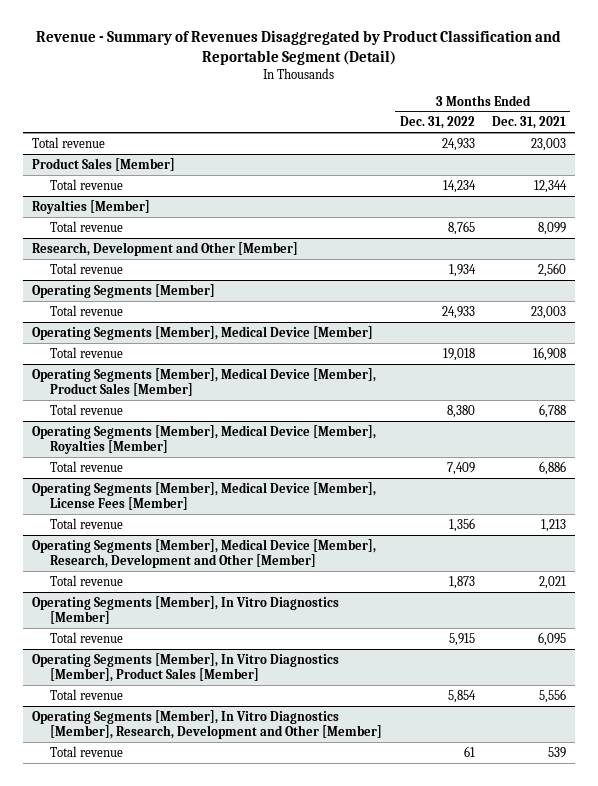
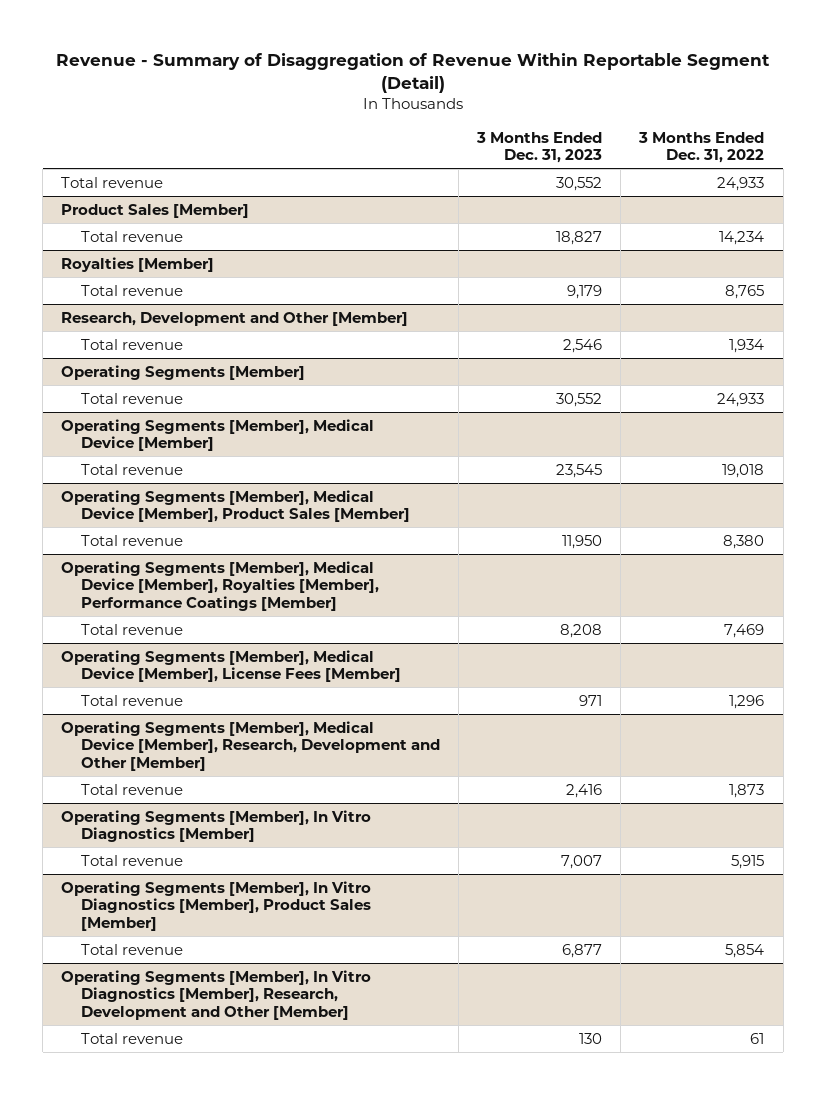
[35,30,561,65] Revenue - Summary of Revenues Disaggregated by Product Classification and Reportable Segment (Detail) -> [55,52,770,94] Revenue - Summary of Disaggregation of Revenue Within Reportable Segment (Detail)
[492,116,567,130] Dec. 31, 2021 -> none
none -> [476,131,603,164] 3 Months Ended Dec. 31, 2023
[31,424,376,455] Operating Segments [Member], Medical Device [Member], Royalties [Member] -> [61,560,379,611] Operating Segments [Member], Medical Device [Member], Royalties [Member], Performance Coatings [Member]
[446,461,475,475] 7,409 -> [724,623,765,638] 7,469
[448,517,475,532] 1,356 -> [729,694,765,709] 1,296

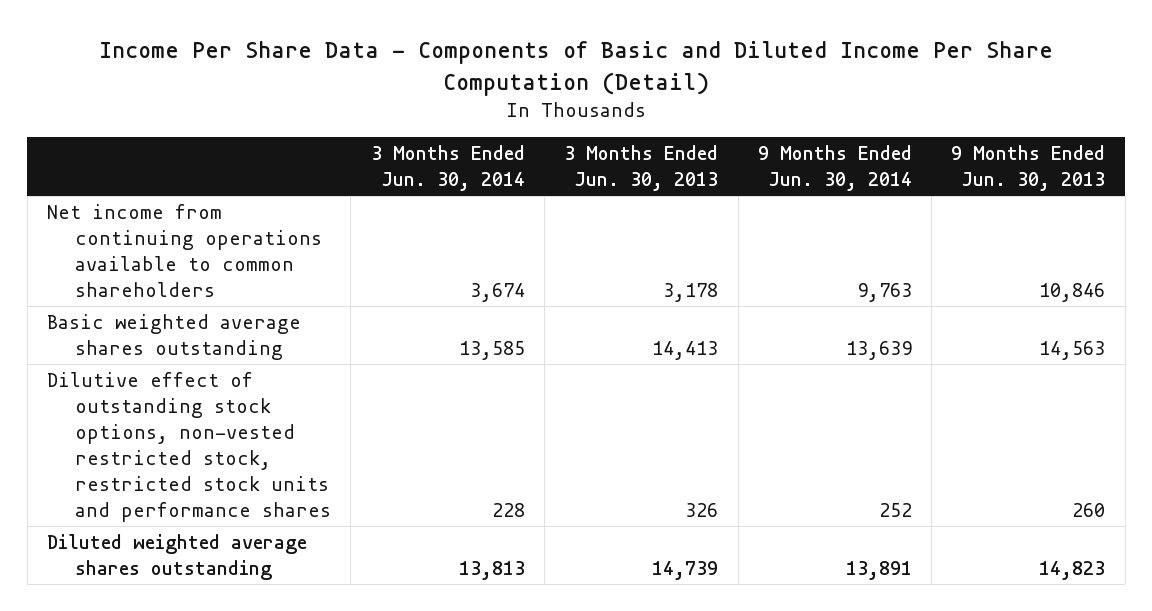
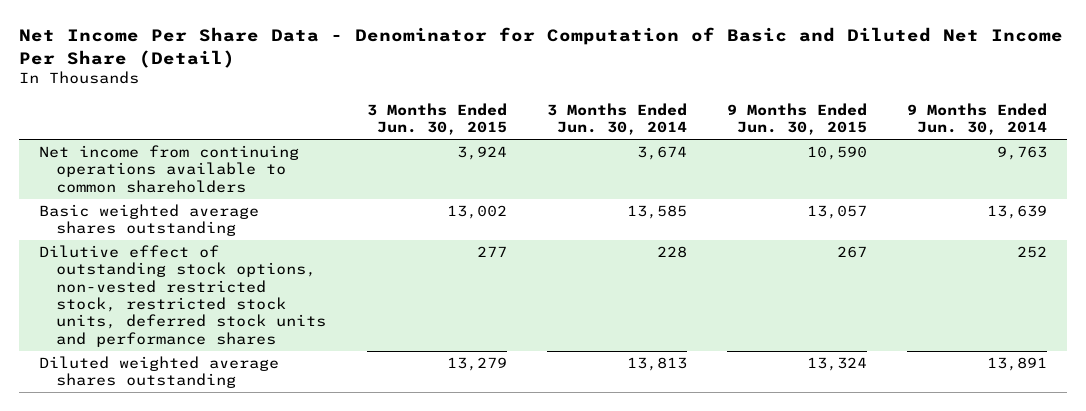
[99,41,1054,96] Income Per Share Data - Components of Basic and Diluted Income Per Share Computation (Detail) -> [18,27,1063,68] Net Income Per Share Data - Denominator for Computation of Basic and Diluted Net Income Per Share (Detail)
[564,145,719,192] 3 Months Ended Jun. 30, 2013 -> none
[951,145,1106,192] 9 Months Ended Jun. 30, 2013 -> none
none -> [366,102,507,136] 3 Months Ended Jun. 30, 2015
none -> [726,102,867,136] 9 Months Ended Jun. 30, 2015
[46,371,332,523] Dilutive effect of outstanding stock options, non-vested restricted stock, restricted stock units and performance shares -> [38,245,327,347] Dilutive effect of outstanding stock options, non-vested restricted stock, restricted stock units, deferred stock units and performance shares

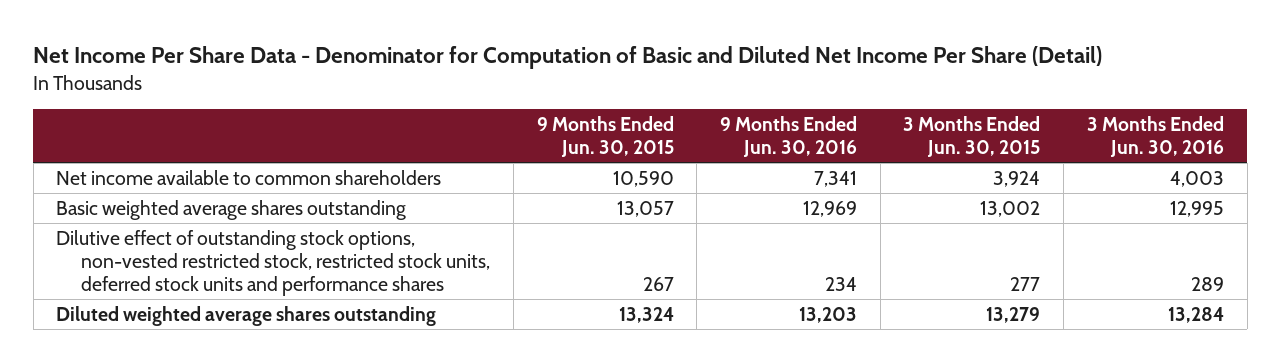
[546,102,687,136] 3 Months Ended Jun. 30, 2014 -> none
[907,102,1048,136] 9 Months Ended Jun. 30, 2014 -> none
none -> [719,116,857,158] 9 Months Ended Jun. 30, 2016
none -> [1086,116,1224,158] 3 Months Ended Jun. 30, 2016
[38,145,299,193] Net income from continuing operations available to common shareholders -> [56,169,442,185] Net income available to common shareholders

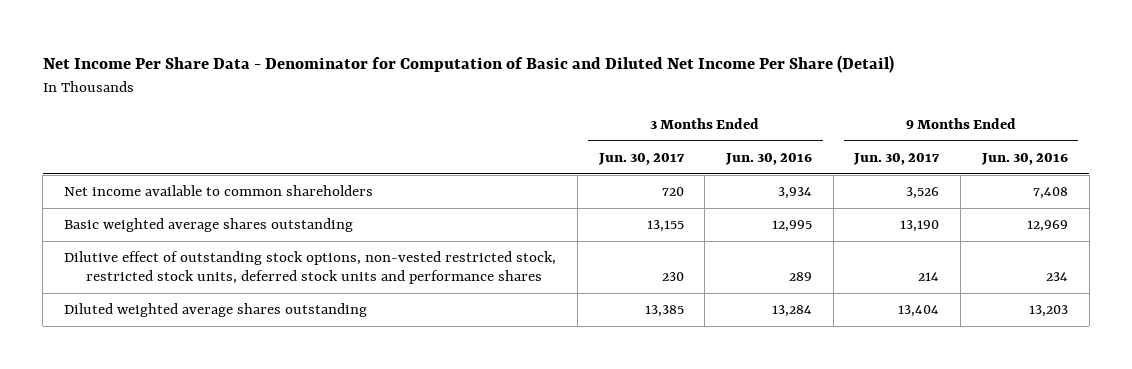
[536,116,674,158] 9 Months Ended Jun. 30, 2015 -> none
[903,116,1041,158] 3 Months Ended Jun. 30, 2015 -> none
none -> [597,153,685,166] Jun. 30, 2017
none -> [853,153,941,166] Jun. 30, 2017
[813,170,857,187] 7,341 -> [1032,187,1068,200] 7,408
[1169,170,1224,187] 4,003 -> [778,187,813,200] 3,934

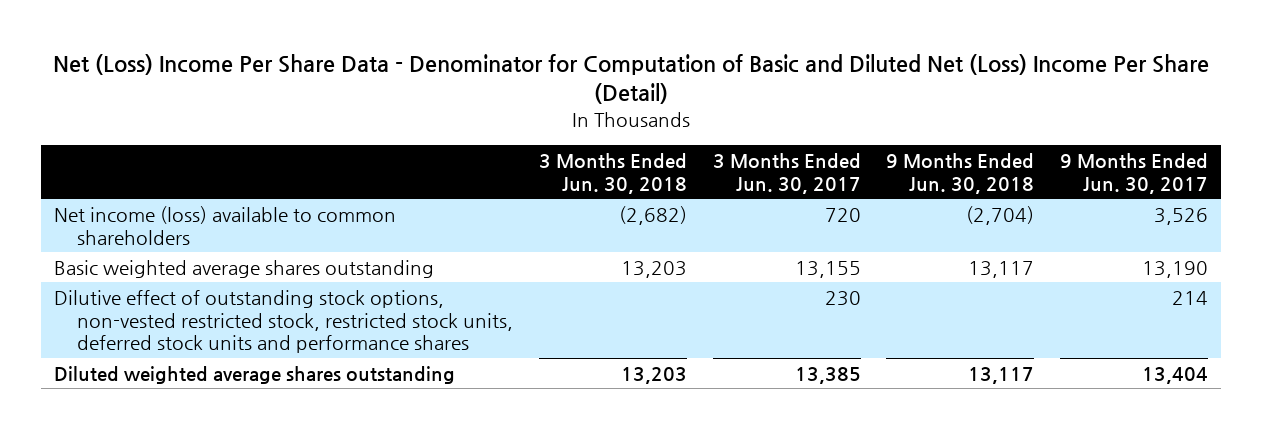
[42,54,894,73] Net Income Per Share Data - Denominator for Computation of Basic and Diluted Net Income Per Share (Detail) -> [53,53,1210,105] Net (Loss) Income Per Share Data - Denominator for Computation of Basic and Diluted Net (Loss) Income Per Share (Detail)
[725,153,813,166] Jun. 30, 2016 -> none
[980,153,1068,166] Jun. 30, 2016 -> none
none -> [538,153,687,194] 3 Months Ended Jun. 30, 2018
none -> [886,153,1035,194] 9 Months Ended Jun. 30, 2018
[64,185,374,197] Net income available to common shareholders -> [54,205,397,245] Net income (loss) available to common shareholders

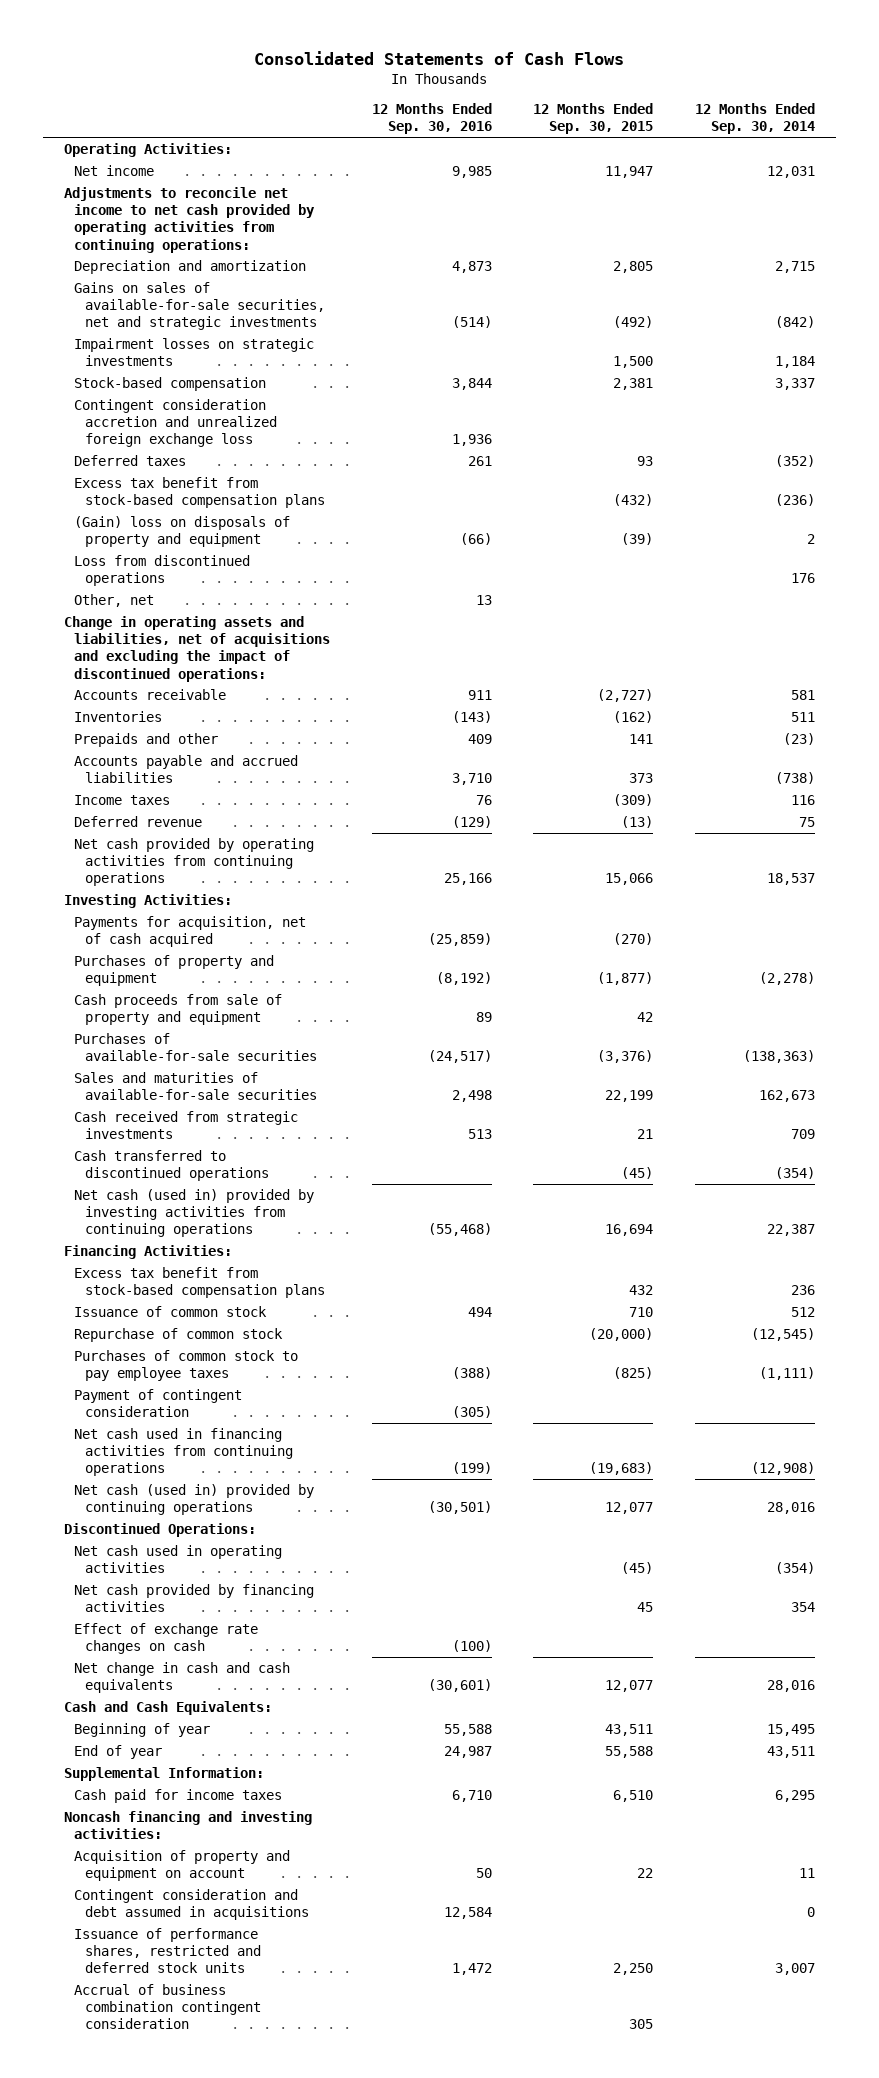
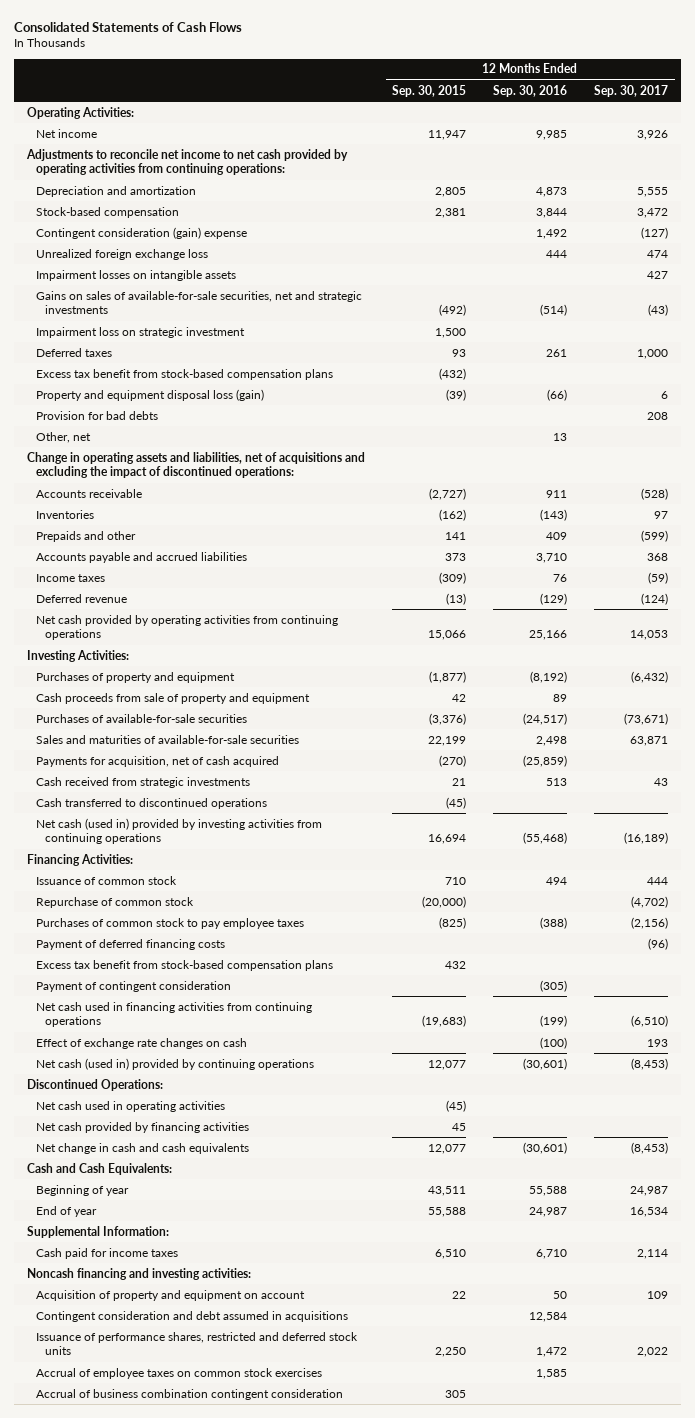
[695,103,816,135] 12 Months Ended Sep. 30, 2014 -> none
none -> [593,84,668,97] Sep. 30, 2017
[74,337,315,367] Impairment losses on strategic investments -> none
[74,398,277,448] Contingent consideration accretion and unrealized foreign exchange loss -> [36,226,248,239] Contingent consideration (gain) expense
[451,434,492,447] 1,936 -> [536,228,568,239] 1,492
none -> [36,248,209,260] Unrealized foreign exchange loss
none -> [36,269,237,281] Impairment losses on intangible assets
[74,281,325,331] Gains on sales of available-for-sale securities, net and strategic investments -> [36,290,363,315] Gains on sales of available-for-sale securities, net and strategic investments
none -> [36,326,246,338] Impairment loss on strategic investment
[74,554,251,587] Loss from discontinued operations -> none
[74,515,291,548] (Gain) loss on disposals of property and equipment -> [36,388,265,401] Property and equipment disposal loss (gain)
none -> [36,410,159,420] Provision for bad debts
[74,915,307,948] Payments for acquisition, net of cash acquired -> [36,755,280,767] Payments for acquisition, net of cash acquired
none -> [36,938,226,950] Payment of deferred financing costs
[74,1266,325,1299] Excess tax benefit from stock-based compensation plans -> [36,959,334,971] Excess tax benefit from stock-based compensation plans
[74,1622,259,1655] Effect of exchange rate changes on cash -> [36,1037,248,1049] Effect of exchange rate changes on cash
[427,1501,492,1515] (30,501) -> [523,1057,568,1070] (30,601)
none -> [36,1367,323,1379] Accrual of employee taxes on common stock exercises

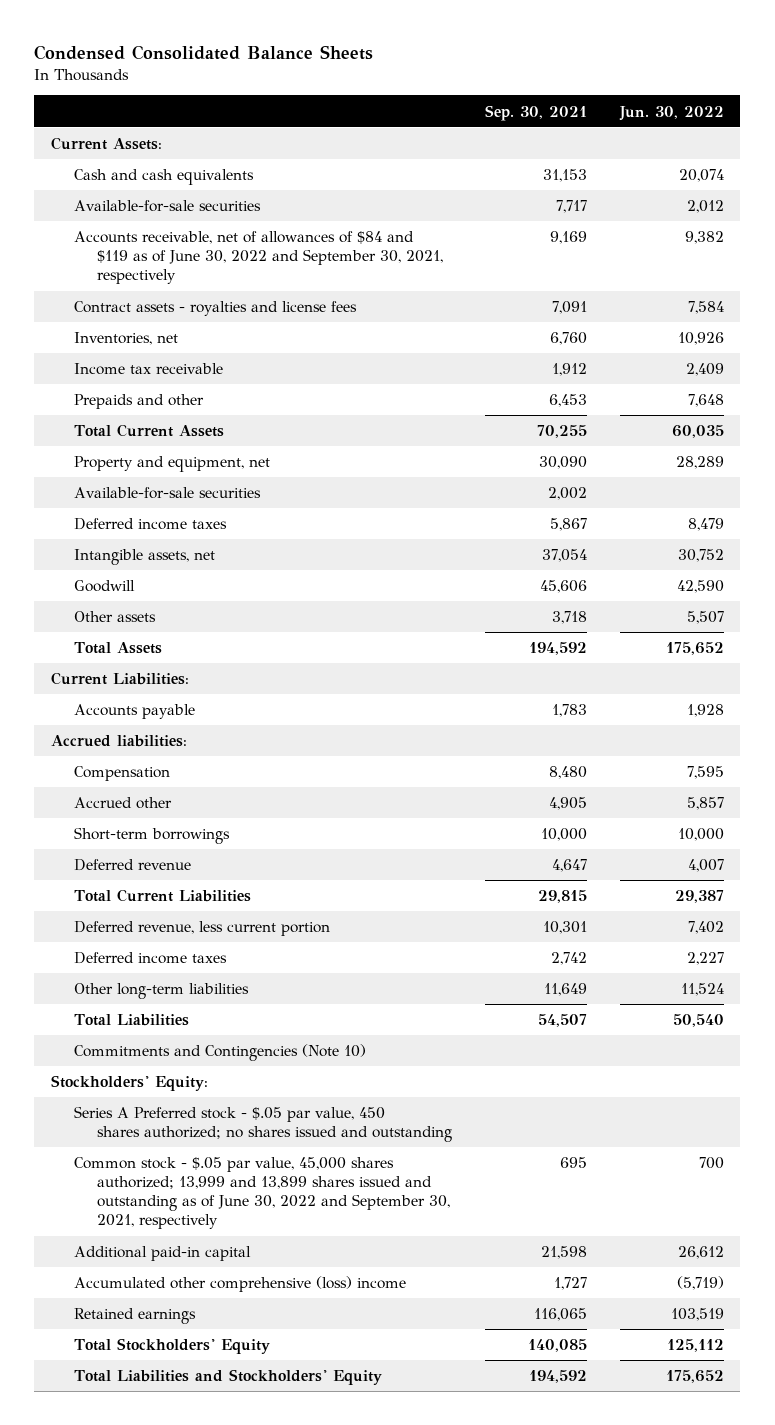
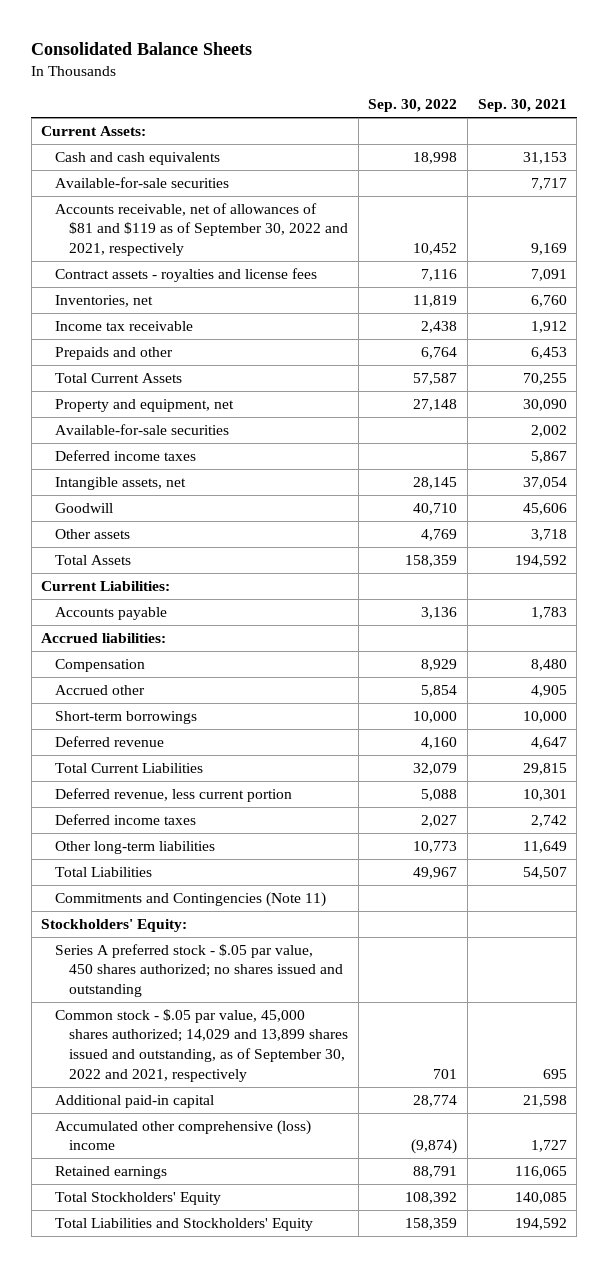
[34,44,374,60] Condensed Consolidated Balance Sheets -> [31,42,253,56] Consolidated Balance Sheets
[619,105,725,121] Jun. 30, 2022 -> none
none -> [368,99,458,113] Sep. 30, 2022
[73,231,444,285] Accounts receivable, net of allowances of $84 and $119 as of June 30, 2022 and September 30, 2021, respectively -> [55,202,349,257] Accounts receivable, net of allowances of $81 and $119 as of September 30, 2022 and 2021, respectively
[73,1044,366,1062] Commitments and Contingencies (Note 10) -> [55,891,327,907] Commitments and Contingencies (Note 11)
[73,1106,453,1143] Series A Preferred stock - $.05 par value, 450 shares authorized; no shares issued and outstanding -> [55,943,344,998] Series A preferred stock - $.05 par value, 450 shares authorized; no shares issued and outstanding
[73,1157,451,1230] Common stock - $.05 par value, 45,000 shares authorized; 13,999 and 13,899 shares issued and outstanding as of June 30, 2022 and September 30, 2021, respectively -> [55,1008,349,1082] Common stock - $.05 par value, 45,000 shares authorized; 14,029 and 13,899 shares issued and outstanding, as of September 30, 2022 and 2021, respectively

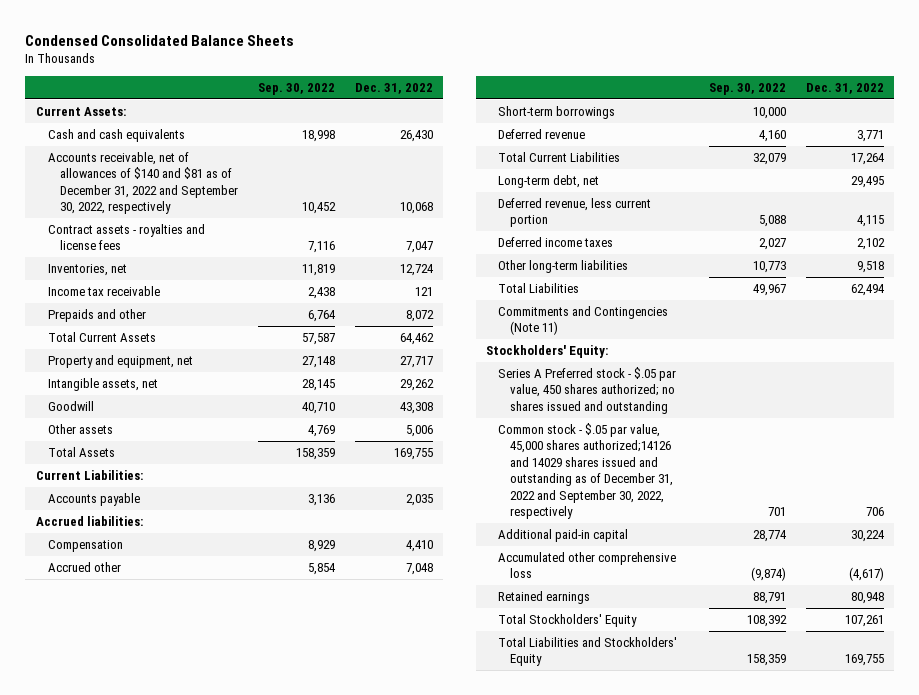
[31,42,253,56] Consolidated Balance Sheets -> [25,34,295,46] Condensed Consolidated Balance Sheets
[477,99,567,113] Sep. 30, 2021 -> none
none -> [355,82,434,94] Dec. 31, 2022
[55,176,230,188] Available-for-sale securities -> none
[55,202,349,257] Accounts receivable, net of allowances of $81 and $119 as of September 30, 2022 and 2021, respectively -> [47,151,239,215] Accounts receivable, net of allowances of $140 and $81 as of December 31, 2022 and September 30, 2022, respectively
[55,423,230,435] Available-for-sale securities -> none
[55,449,197,461] Deferred income taxes -> none
none -> [498,174,600,188] Long-term debt, net
[55,943,344,998] Series A preferred stock - $.05 par value, 450 shares authorized; no shares issued and outstanding -> [498,366,677,414] Series A Preferred stock - $.05 par value, 450 shares authorized; no shares issued and outstanding
[55,1008,349,1082] Common stock - $.05 par value, 45,000 shares authorized; 14,029 and 13,899 shares issued and outstanding, as of September 30, 2022 and 2021, respectively -> [498,422,674,520] Common stock - $.05 par value, 45,000 shares authorized;14126 and 14029 shares issued and outstanding as of December 31, 2022 and September 30, 2022, respectively
[55,1119,312,1151] Accumulated other comprehensive (loss) income -> [498,551,677,579] Accumulated other comprehensive loss

